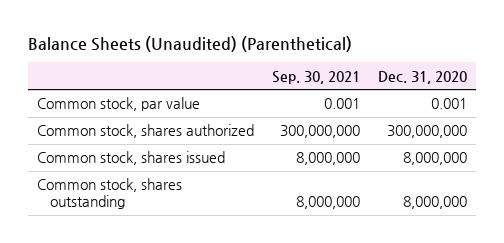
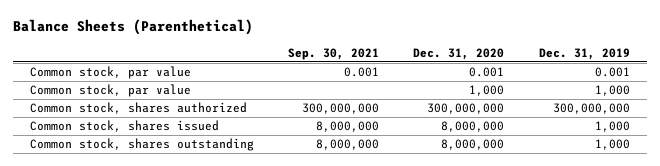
[28,35,353,52] Balance Sheets (Unaudited) (Parenthetical) -> [12,19,253,36] Balance Sheets (Parenthetical)
none -> [538,47,630,60] Dec. 31, 2019
none -> [29,84,191,98] Common stock, par value

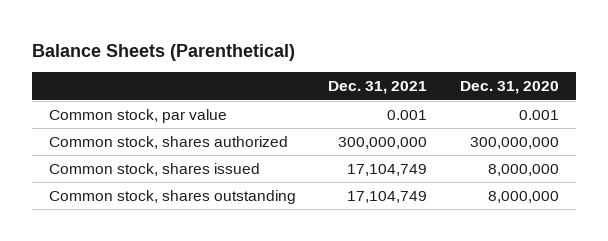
[288,47,380,60] Sep. 30, 2021 -> none
[538,47,630,60] Dec. 31, 2019 -> none
none -> [328,81,428,95] Dec. 31, 2021
[29,84,191,98] Common stock, par value -> none

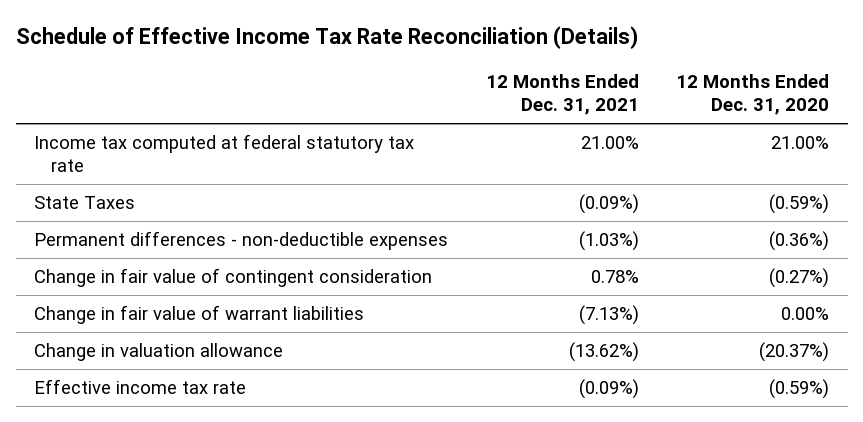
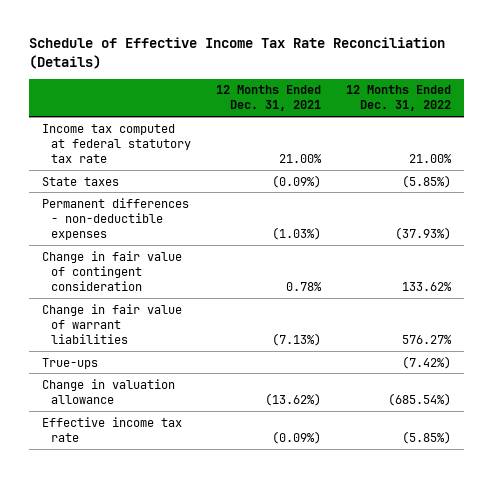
[676,74,830,116] 12 Months Ended Dec. 31, 2020 -> none
none -> [346,85,452,112] 12 Months Ended Dec. 31, 2022
[34,196,136,210] State Taxes -> [41,176,119,186] State taxes
none -> [41,357,98,369] True-ups

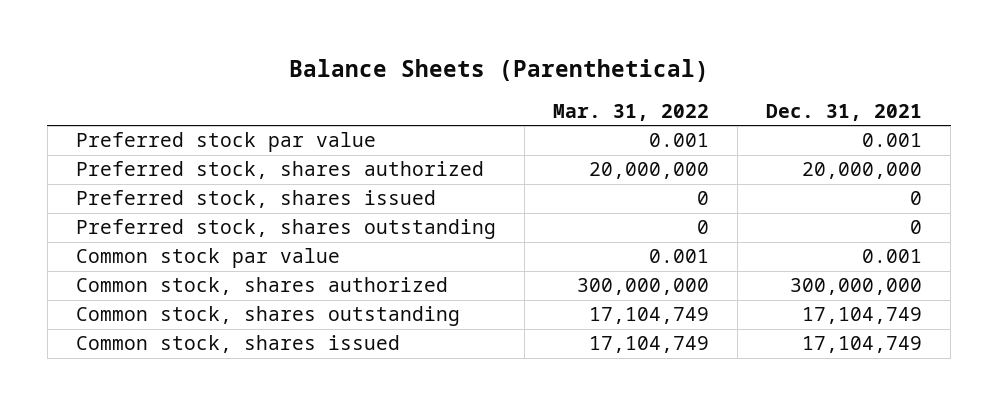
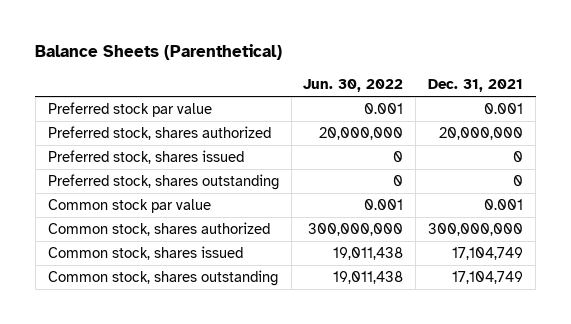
[552,104,709,122] Mar. 31, 2022 -> none
none -> [303,78,404,92] Jun. 30, 2022
[75,306,460,327] Common stock, shares outstanding -> [47,269,278,286] Common stock, shares outstanding

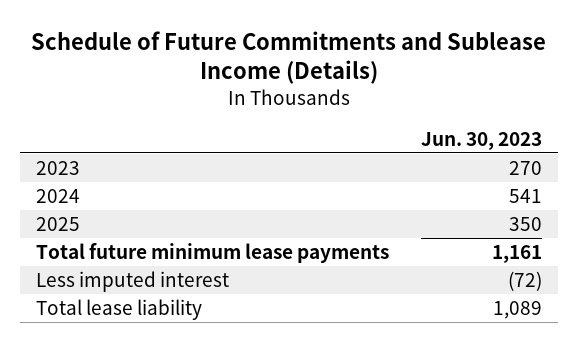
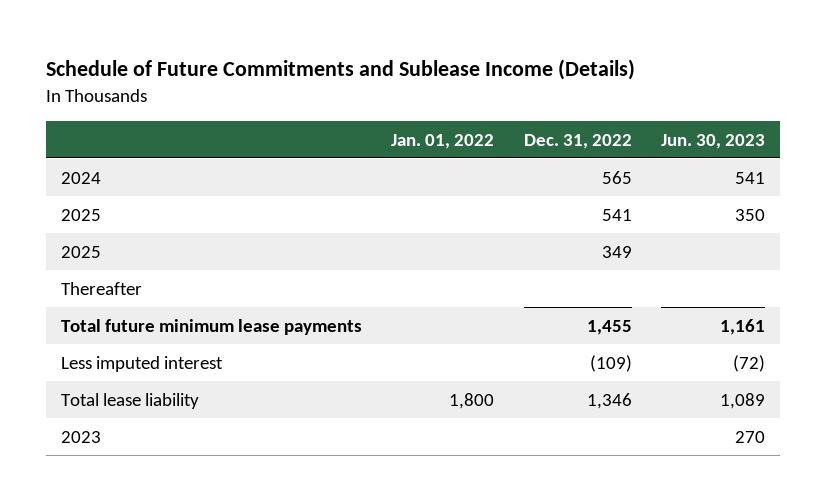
none -> [391,133,495,149] Jan. 01, 2022
none -> [523,133,632,149] Dec. 31, 2022
none -> [60,245,101,258] 2025
none -> [60,281,142,295] Thereafter
[36,161,81,176] 2023 -> [60,430,101,443] 2023

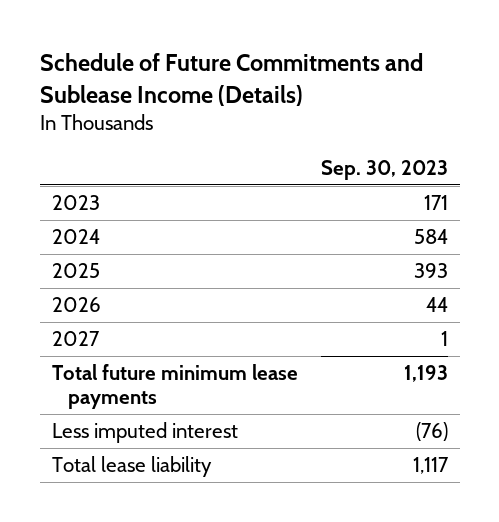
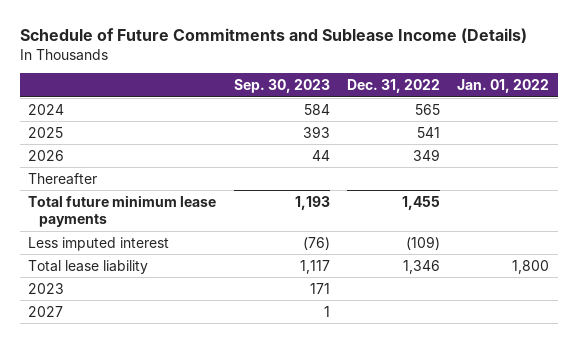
none -> [346,78,440,93] Dec. 31, 2022
none -> [457,78,550,93] Jan. 01, 2022
none -> [28,172,98,185] Thereafter
[51,195,100,211] 2023 -> [28,282,65,294] 2023
[51,331,100,347] 2027 -> [28,305,64,317] 2027

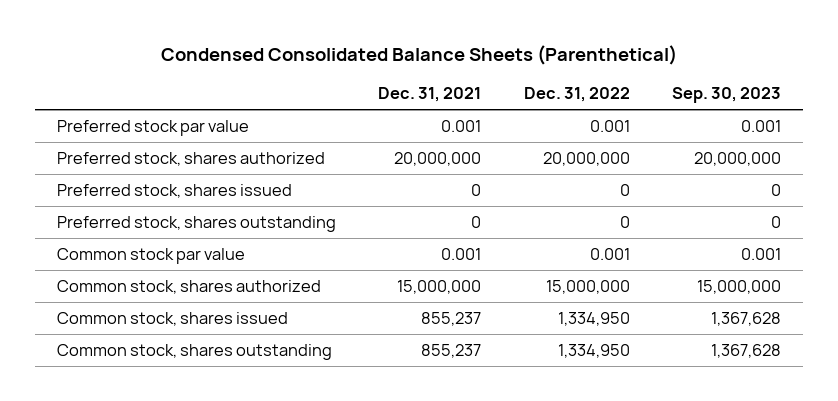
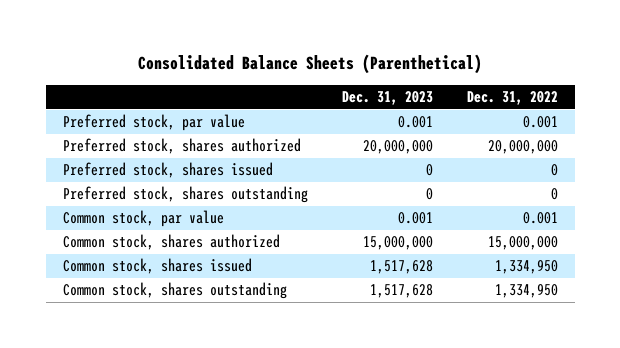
[160,44,677,65] Condensed Consolidated Balance Sheets (Parenthetical) -> [138,54,483,75] Consolidated Balance Sheets (Parenthetical)
[378,87,482,103] Dec. 31, 2021 -> none
[672,87,782,104] Sep. 30, 2023 -> none
none -> [341,91,433,106] Dec. 31, 2023
[56,120,249,137] Preferred stock par value -> [62,114,245,132] Preferred stock, par value
[56,248,245,265] Common stock par value -> [62,210,224,228] Common stock, par value

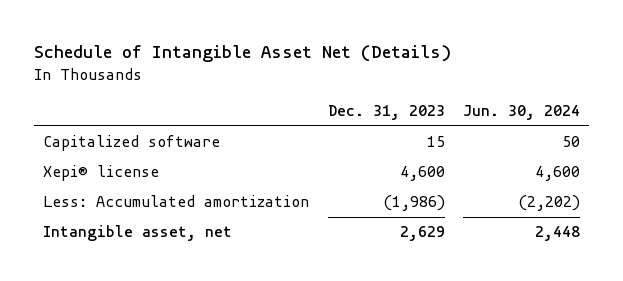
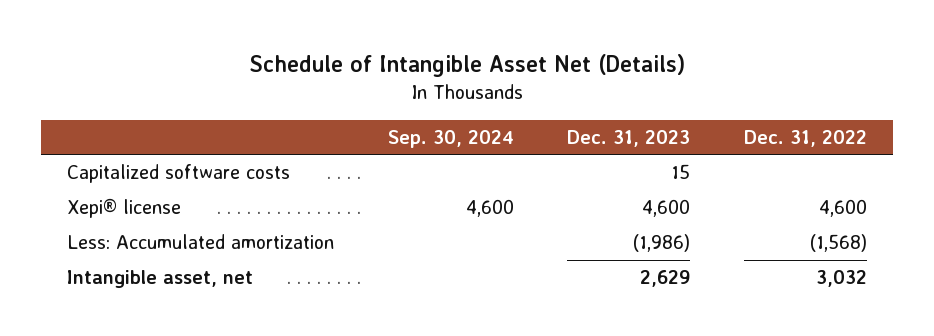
[462,105,580,121] Jun. 30, 2024 -> none
none -> [387,129,514,148] Sep. 30, 2024
none -> [743,129,867,147] Dec. 31, 2022
[43,135,221,152] Capitalized software -> [67,164,291,184] Capitalized software costs

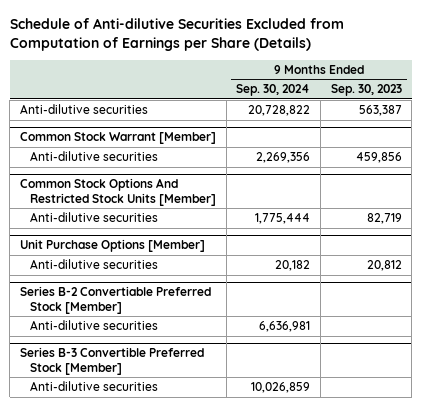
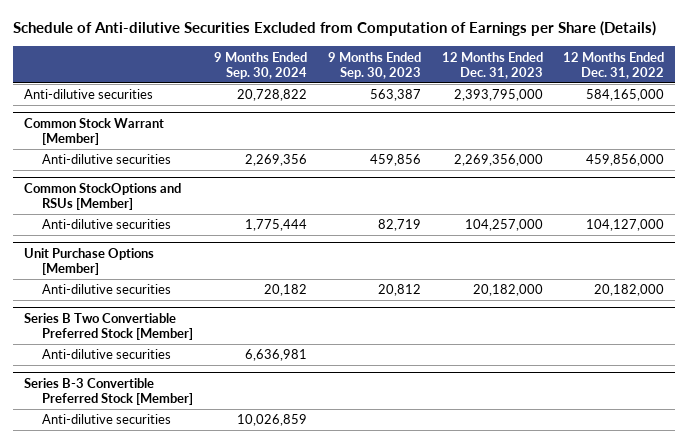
none -> [441,51,543,79] 12 Months Ended Dec. 31, 2023
none -> [563,51,665,79] 12 Months Ended Dec. 31, 2022
[20,178,216,206] Common Stock Options And Restricted Stock Units [Member] -> [23,182,181,211] Common StockOptions and RSUs [Member]
[20,286,212,314] Series B-2 Convertiable Preferred Stock [Member] -> [23,312,193,341] Series B Two Convertiable Preferred Stock [Member]

